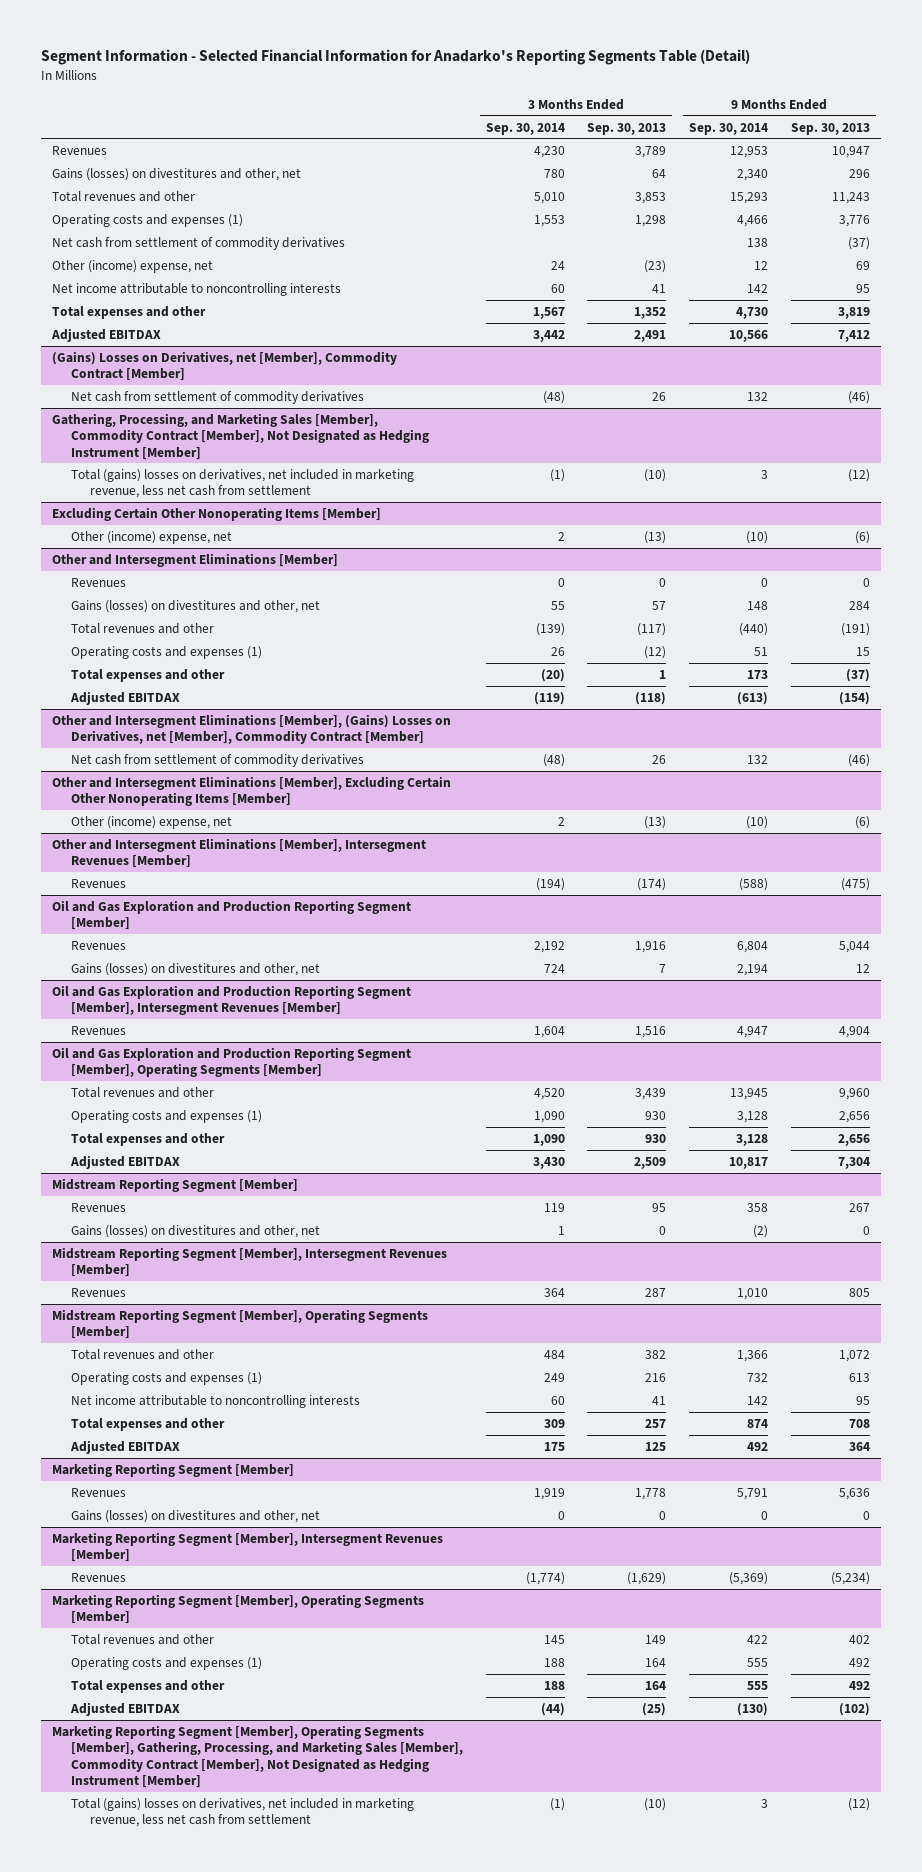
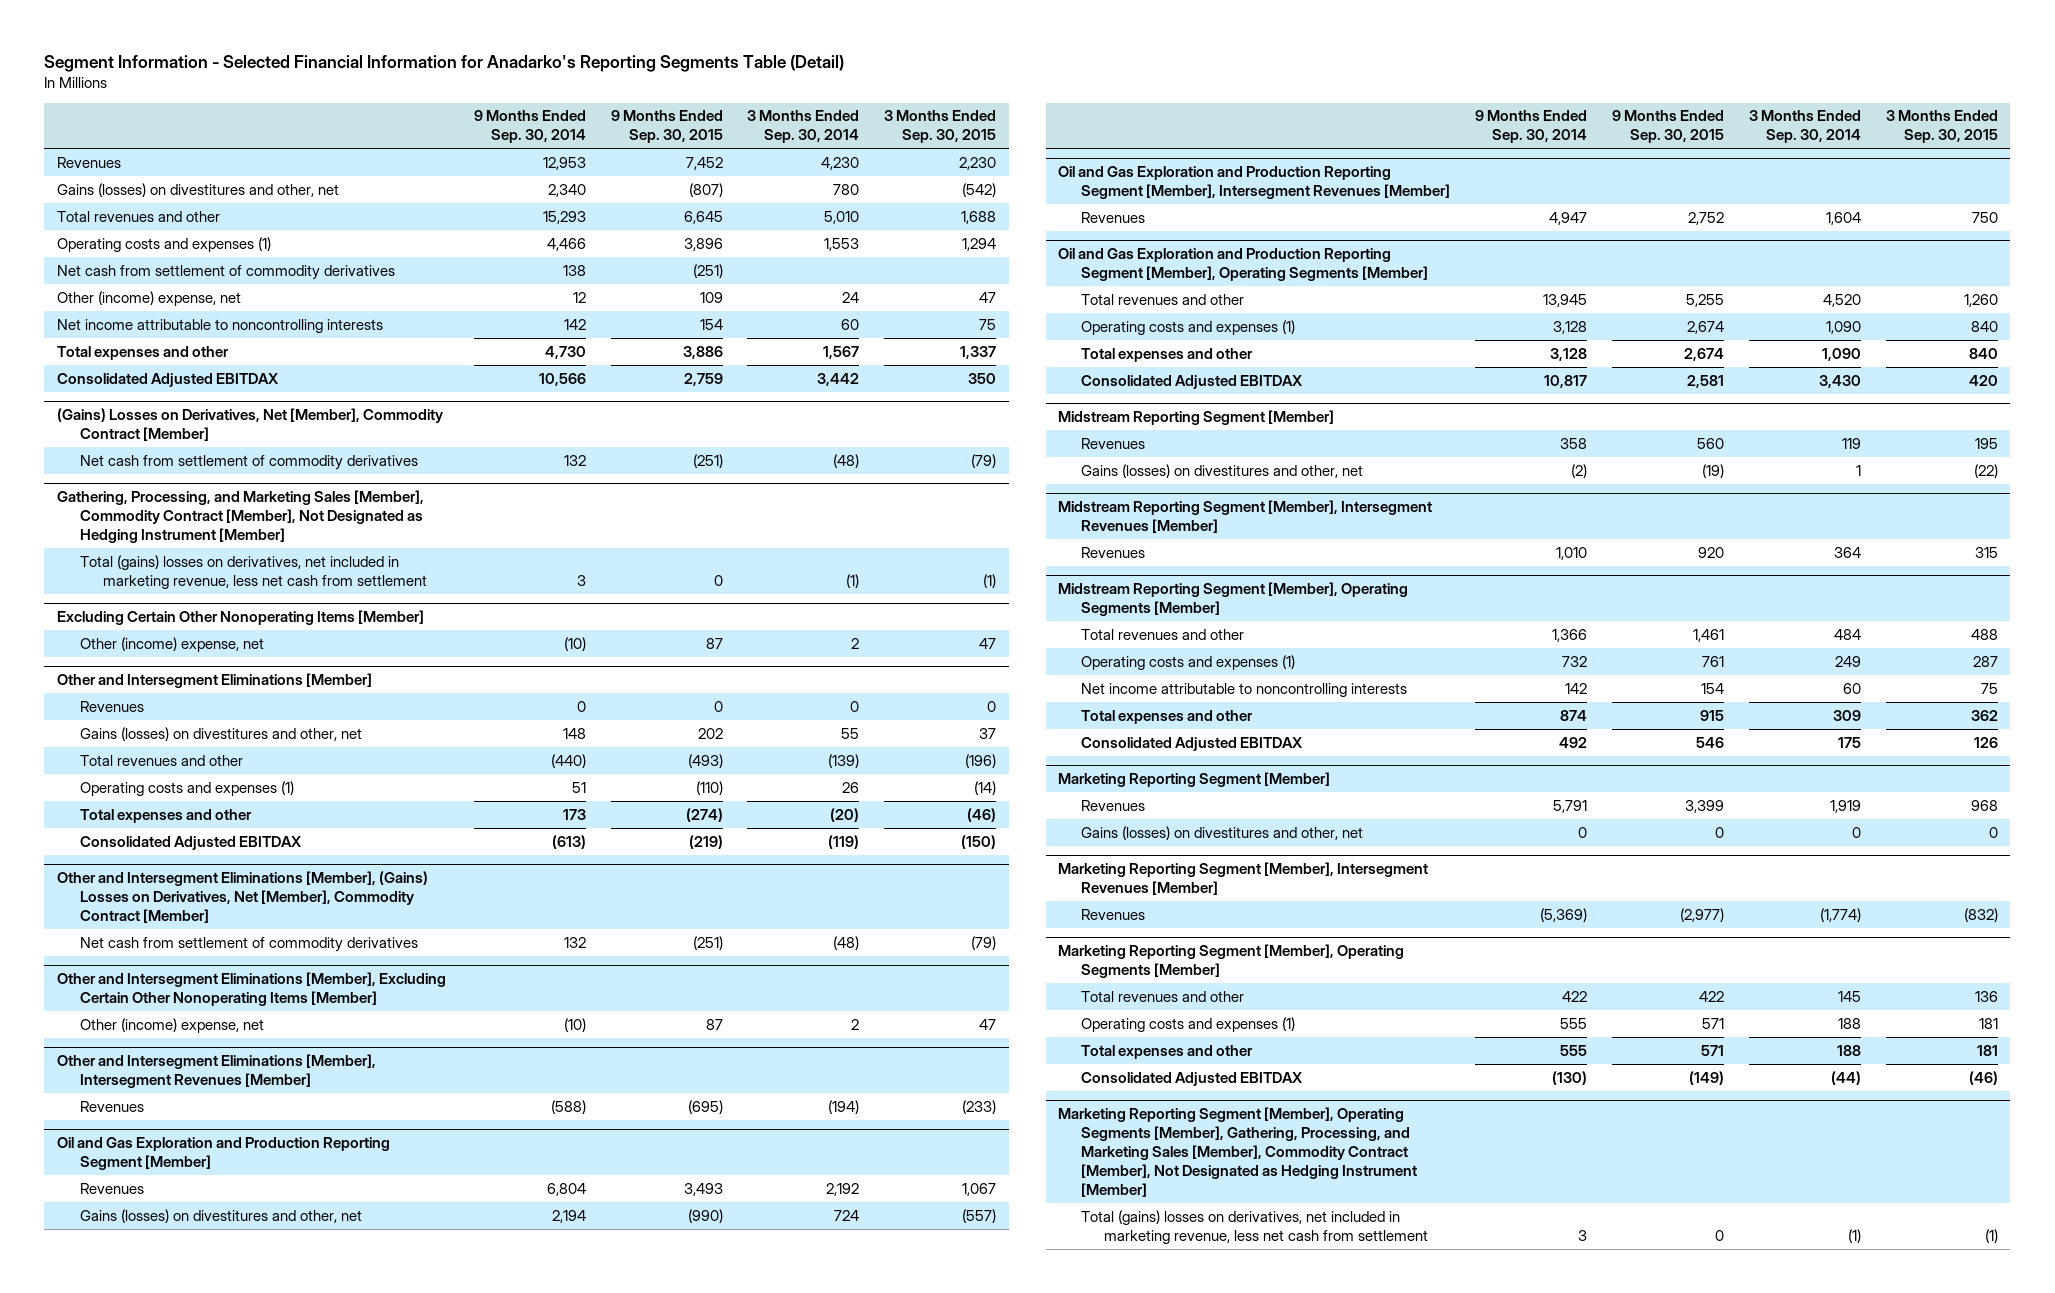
[587,122,667,135] Sep. 30, 2013 -> none
[790,122,870,135] Sep. 30, 2013 -> none
none -> [610,110,723,144] 9 Months Ended Sep. 30, 2015
none -> [884,110,997,144] 3 Months Ended Sep. 30, 2015
[50,327,161,342] Adjusted EBITDAX -> [56,372,279,387] Consolidated Adjusted EBITDAX
[51,350,397,382] (Gains) Losses on Derivatives, net [Member], Commodity Contract [Member] -> [56,408,443,442] (Gains) Losses on Derivatives, Net [Member], Commodity Contract [Member]
[69,690,180,705] Adjusted EBITDAX -> [79,835,302,850] Consolidated Adjusted EBITDAX
[51,713,451,745] Other and Intersegment Eliminations [Member], (Gains) Losses on Derivatives, net [Member], Commodity Contract [Member] -> [56,871,428,924] Other and Intersegment Eliminations [Member], (Gains) Losses on Derivatives, Net [Member], Commodity Contract [Member]
[69,1154,180,1169] Adjusted EBITDAX -> [1081,374,1304,389] Consolidated Adjusted EBITDAX
[69,1439,180,1454] Adjusted EBITDAX -> [1081,736,1304,751] Consolidated Adjusted EBITDAX
[69,1701,180,1716] Adjusted EBITDAX -> [1081,1071,1304,1086] Consolidated Adjusted EBITDAX

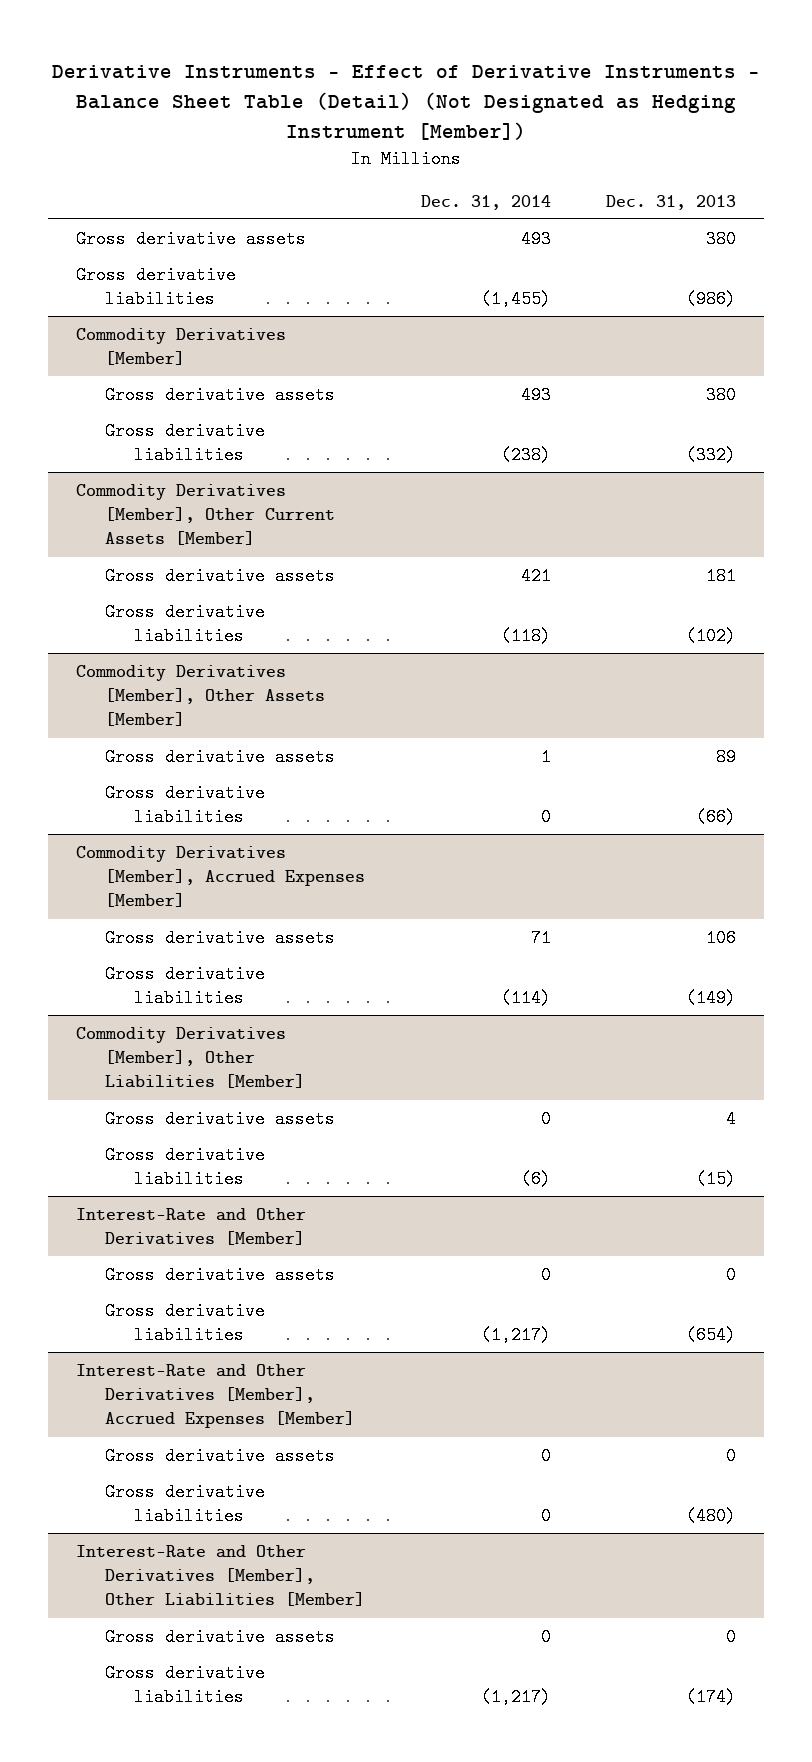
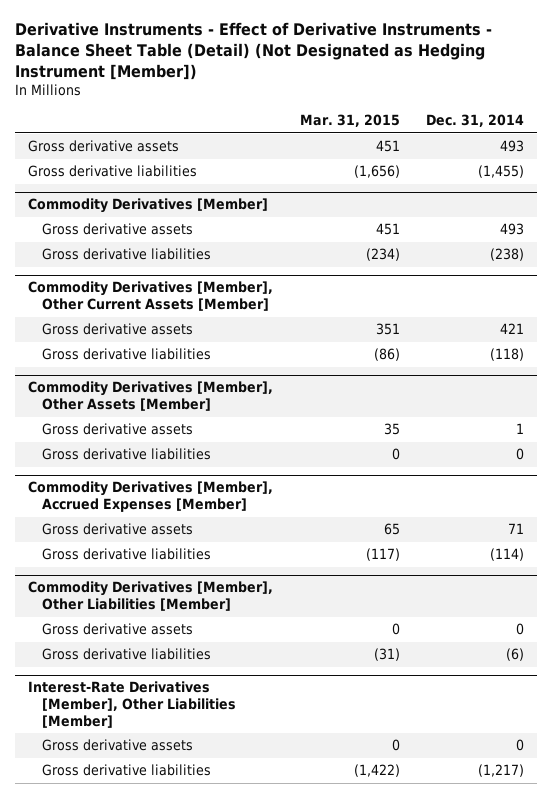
[605,194,736,210] Dec. 31, 2013 -> none
none -> [299,114,400,128] Mar. 31, 2015
[75,1207,306,1246] Interest-Rate and Other Derivatives [Member] -> none
[105,1265,336,1284] Gross derivative assets -> none
[105,1301,266,1345] Gross derivative liabilities -> none
[75,1363,356,1429] Interest-Rate and Other Derivatives [Member], Accrued Expenses [Member] -> none
[105,1446,336,1465] Gross derivative assets -> none
[105,1482,266,1526] Gross derivative liabilities -> none
[75,1544,366,1607] Interest-Rate and Other Derivatives [Member], Other Liabilities [Member] -> [28,681,237,728] Interest-Rate Derivatives [Member], Other Liabilities [Member]

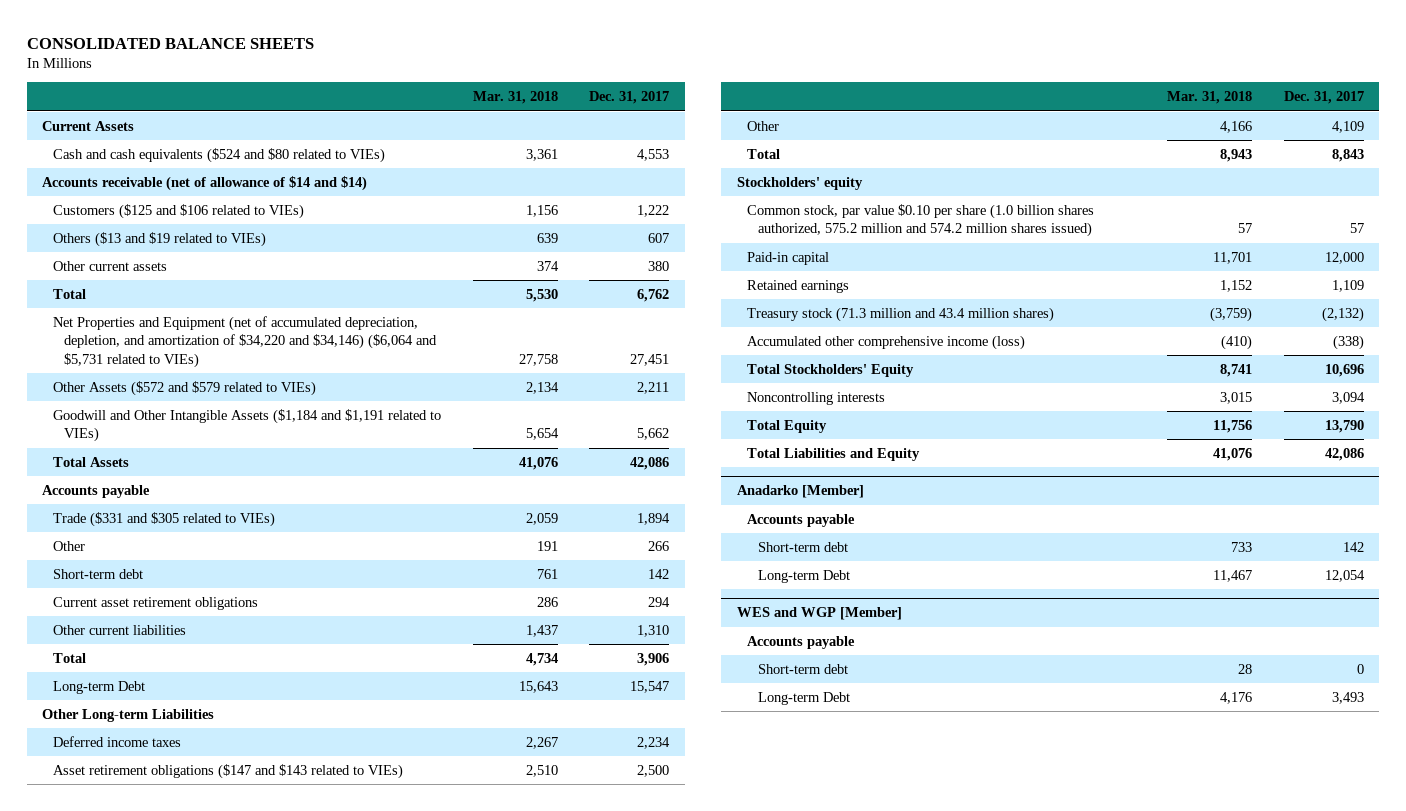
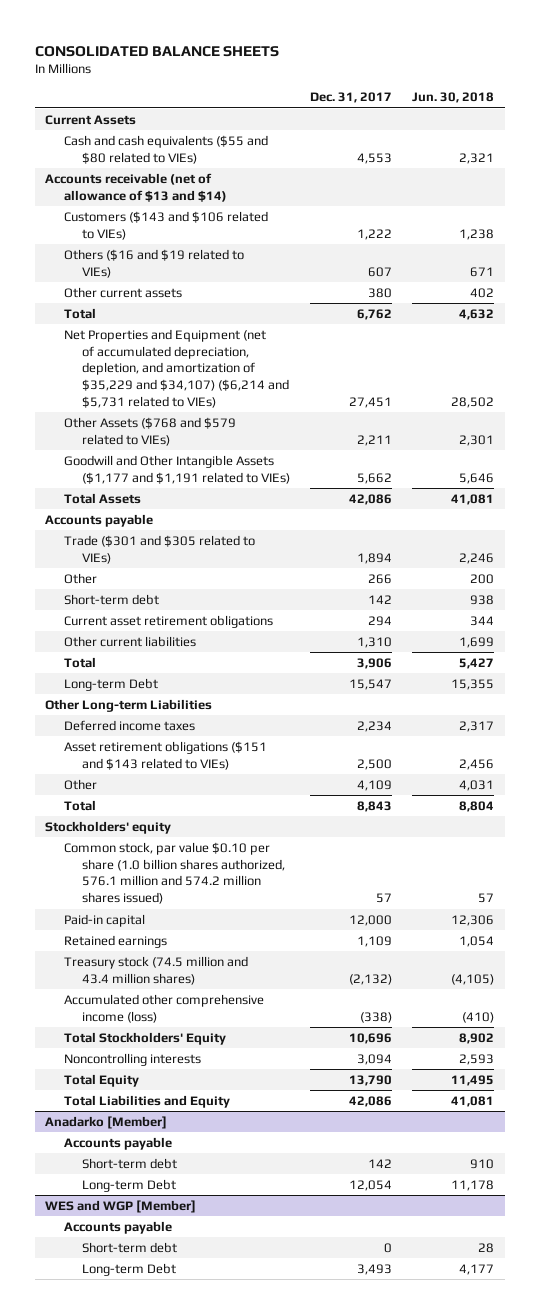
[472,91,558,105] Mar. 31, 2018 -> none
none -> [412,92,495,104] Jun. 30, 2018
[53,147,386,163] Cash and cash equivalents ($524 and $80 related to VIEs) -> [63,134,268,164] Cash and cash equivalents ($55 and $80 related to VIEs)
[42,175,368,191] Accounts receivable (net of allowance of $14 and $14) -> [45,172,227,202] Accounts receivable (net of allowance of $13 and $14)
[53,203,305,219] Customers ($125 and $106 related to VIEs) -> [63,210,268,240] Customers ($143 and $106 related to VIEs)
[53,231,267,247] Others ($13 and $19 related to VIEs) -> [63,248,244,278] Others ($16 and $19 related to VIEs)
[53,315,437,368] Net Properties and Equipment (net of accumulated depreciation, depletion, and amortization of $34,220 and $34,146) ($6,064 and $5,731 related to VIEs) -> [63,328,290,408] Net Properties and Equipment (net of accumulated depreciation, depletion, and amortization of $35,229 and $34,107) ($6,214 and $5,731 related to VIEs)
[53,380,317,396] Other Assets ($572 and $579 related to VIEs) -> [63,416,236,446] Other Assets ($768 and $579 related to VIEs)
[53,408,442,443] Goodwill and Other Intangible Assets ($1,184 and $1,191 related to VIEs) -> [63,454,291,484] Goodwill and Other Intangible Assets ($1,177 and $1,191 related to VIEs)
[53,511,276,527] Trade ($331 and $305 related to VIEs) -> [63,534,255,564] Trade ($301 and $305 related to VIEs)
[53,763,404,779] Asset retirement obligations ($147 and $143 related to VIEs) -> [63,740,267,770] Asset retirement obligations ($151 and $143 related to VIEs)
[747,203,1095,238] Common stock, par value $0.10 per share (1.0 billion shares authorized, 575.2 million and 574.2 million shares issued) -> [63,841,286,905] Common stock, par value $0.10 per share (1.0 billion shares authorized, 576.1 million and 574.2 million shares issued)
[747,306,1055,322] Treasury stock (71.3 million and 43.4 million shares) -> [63,955,248,985] Treasury stock (74.5 million and 43.4 million shares)

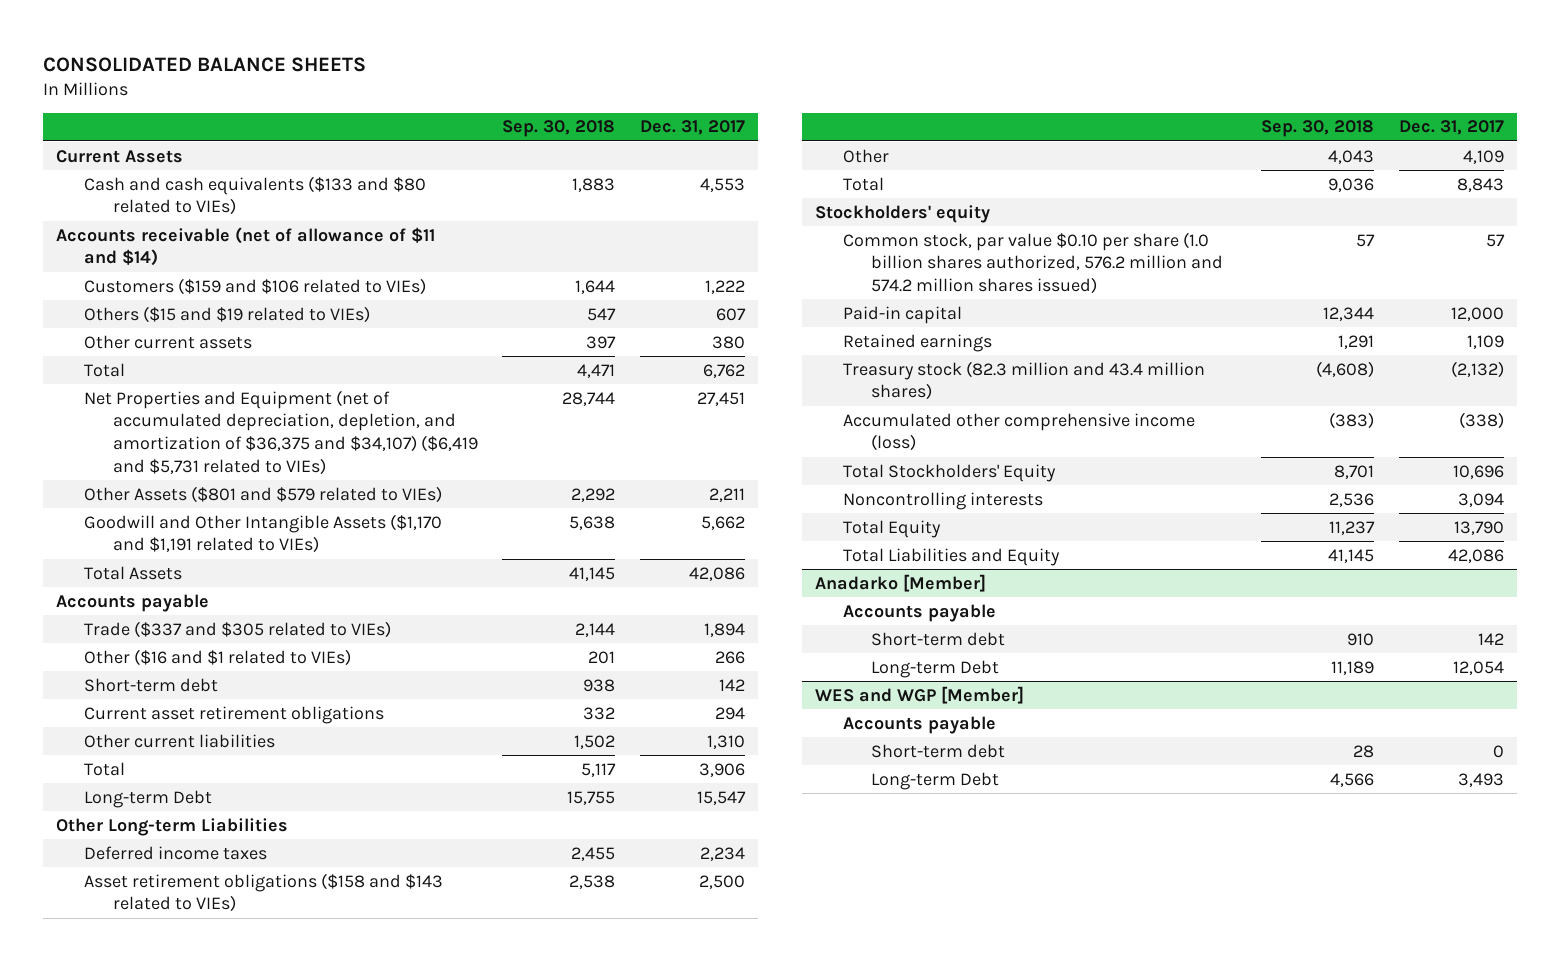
[412,92,495,104] Jun. 30, 2018 -> none
none -> [502,120,616,138] Sep. 30, 2018
[63,134,268,164] Cash and cash equivalents ($55 and $80 related to VIEs) -> [84,175,427,216] Cash and cash equivalents ($133 and $80 related to VIEs)
[45,172,227,202] Accounts receivable (net of allowance of $13 and $14) -> [55,226,435,267] Accounts receivable (net of allowance of $11 and $14)
[63,210,268,240] Customers ($143 and $106 related to VIEs) -> [84,277,427,295] Customers ($159 and $106 related to VIEs)
[63,248,244,278] Others ($16 and $19 related to VIEs) -> [84,305,371,323] Others ($15 and $19 related to VIEs)
[63,328,290,408] Net Properties and Equipment (net of accumulated depreciation, depletion, and amortization of $35,229 and $34,107) ($6,214 and $5,731 related to VIEs) -> [84,389,478,475] Net Properties and Equipment (net of accumulated depreciation, depletion, and amortization of $36,375 and $34,107) ($6,419 and $5,731 related to VIEs)
[63,416,236,446] Other Assets ($768 and $579 related to VIEs) -> [84,485,443,503] Other Assets ($801 and $579 related to VIEs)
[63,454,291,484] Goodwill and Other Intangible Assets ($1,177 and $1,191 related to VIEs) -> [84,513,443,554] Goodwill and Other Intangible Assets ($1,170 and $1,191 related to VIEs)
[63,534,255,564] Trade ($301 and $305 related to VIEs) -> [84,620,392,638] Trade ($337 and $305 related to VIEs)
[63,572,97,584] Other -> [84,648,352,666] Other ($16 and $1 related to VIEs)
[63,740,267,770] Asset retirement obligations ($151 and $143 related to VIEs) -> [84,872,444,913] Asset retirement obligations ($158 and $143 related to VIEs)
[63,841,286,905] Common stock, par value $0.10 per share (1.0 billion shares authorized, 576.1 million and 574.2 million shares issued) -> [843,231,1224,295] Common stock, par value $0.10 per share (1.0 billion shares authorized, 576.2 million and 574.2 million shares issued)
[63,955,248,985] Treasury stock (74.5 million and 43.4 million shares) -> [843,360,1206,401] Treasury stock (82.3 million and 43.4 million shares)

